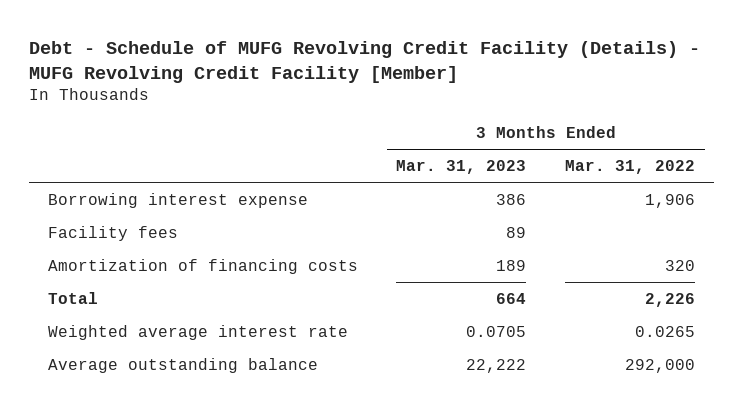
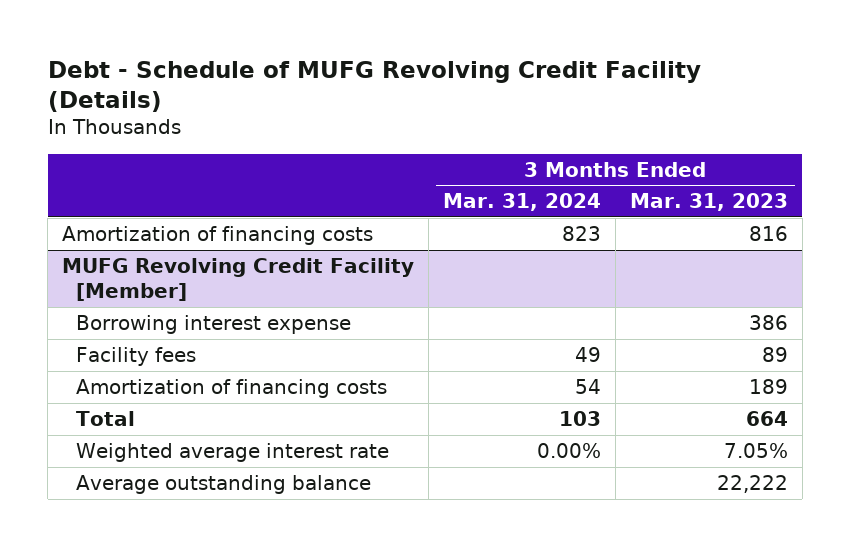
[28,40,700,83] Debt - Schedule of MUFG Revolving Credit Facility (Details) - MUFG Revolving Credit Facility [Member] -> [47,60,701,113] Debt - Schedule of MUFG Revolving Credit Facility (Details)
[564,160,695,175] Mar. 31, 2022 -> none
none -> [442,193,601,212] Mar. 31, 2024
none -> [62,225,374,245] Amortization of financing costs
none -> [62,257,415,301] MUFG Revolving Credit Facility [Member]
[466,325,527,337] 0.0705 -> [723,442,788,458] 7.05%

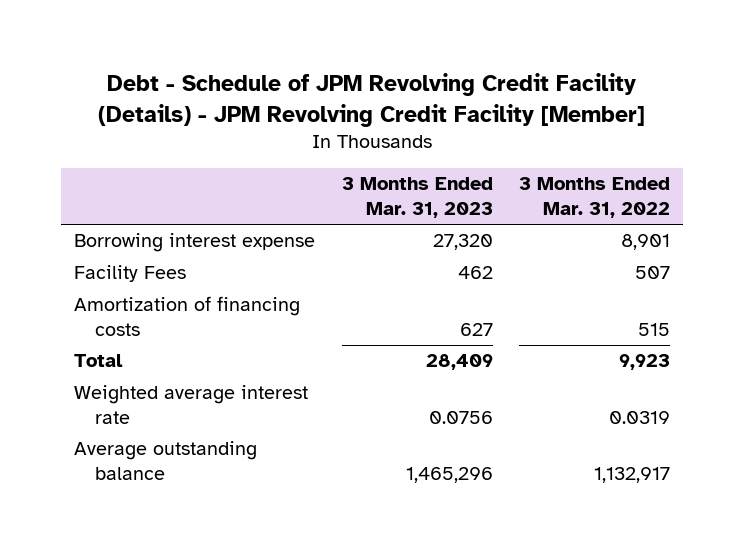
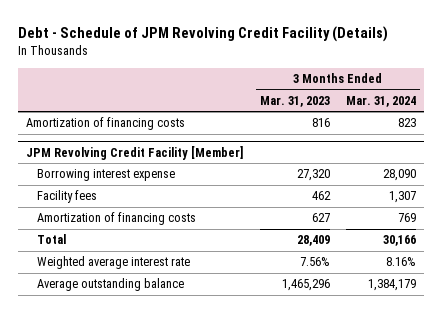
[98,73,646,127] Debt - Schedule of JPM Revolving Credit Facility (Details) - JPM Revolving Credit Facility [Member] -> [18,25,389,42] Debt - Schedule of JPM Revolving Credit Facility (Details)
[519,177,671,218] 3 Months Ended Mar. 31, 2022 -> none
none -> [346,96,417,108] Mar. 31, 2024
none -> [26,117,186,131] Amortization of financing costs
none -> [26,145,244,160] JPM Revolving Credit Facility [Member]
[74,265,187,283] Facility Fees -> [36,190,97,204] Facility fees
[428,410,493,424] 0.0756 -> [299,257,330,267] 7.56%

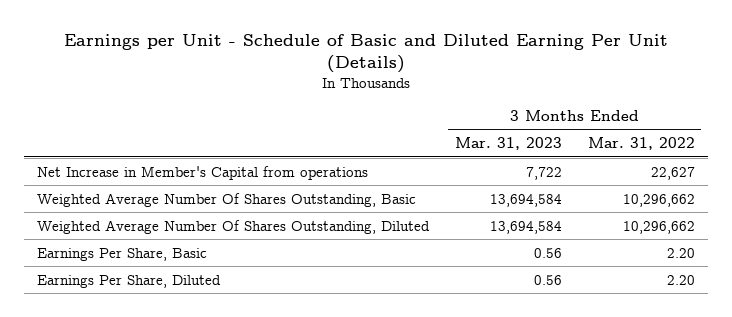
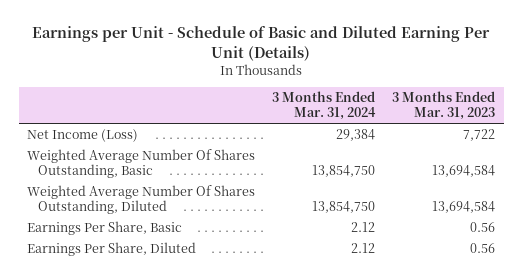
[587,137,695,151] Mar. 31, 2022 -> none
none -> [272,91,377,121] 3 Months Ended Mar. 31, 2024
[37,165,369,180] Net Increase in Member's Capital from operations -> [27,129,139,143] Net Income (Loss)

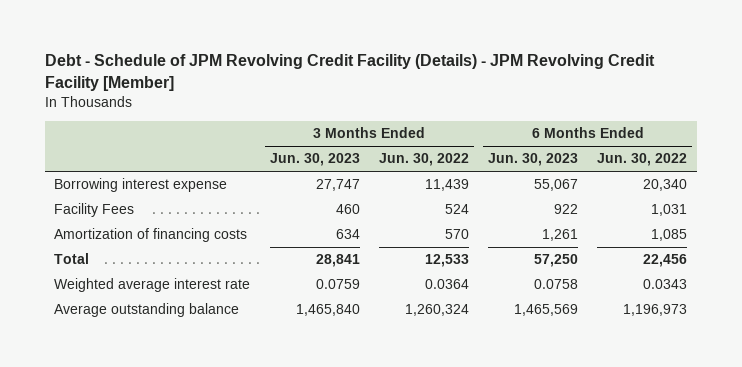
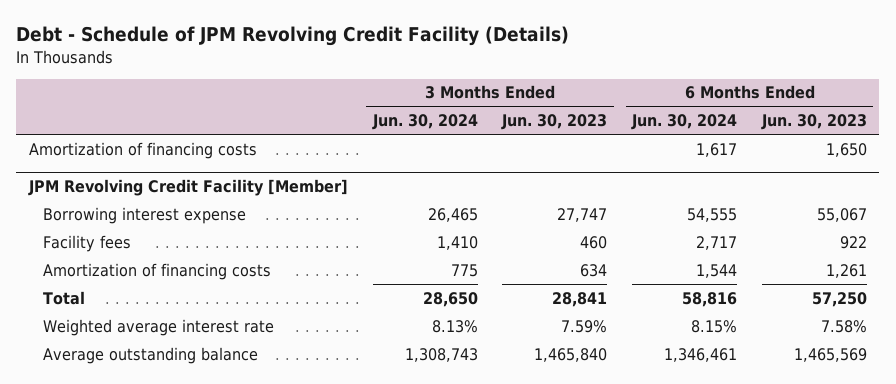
[44,54,655,92] Debt - Schedule of JPM Revolving Credit Facility (Details) - JPM Revolving Credit Facility [Member] -> [16,26,570,47] Debt - Schedule of JPM Revolving Credit Facility (Details)
[378,153,469,167] Jun. 30, 2022 -> none
[597,153,688,167] Jun. 30, 2022 -> none
none -> [371,113,478,130] Jun. 30, 2024
none -> [631,113,738,130] Jun. 30, 2024
none -> [28,141,257,159] Amortization of financing costs
none -> [27,179,348,197] JPM Revolving Credit Facility [Member]
[54,203,135,218] Facility Fees -> [42,234,131,252] Facility fees
[315,279,360,290] 0.0759 -> [561,319,608,333] 7.59%
[534,279,579,290] 0.0758 -> [821,319,868,333] 7.58%

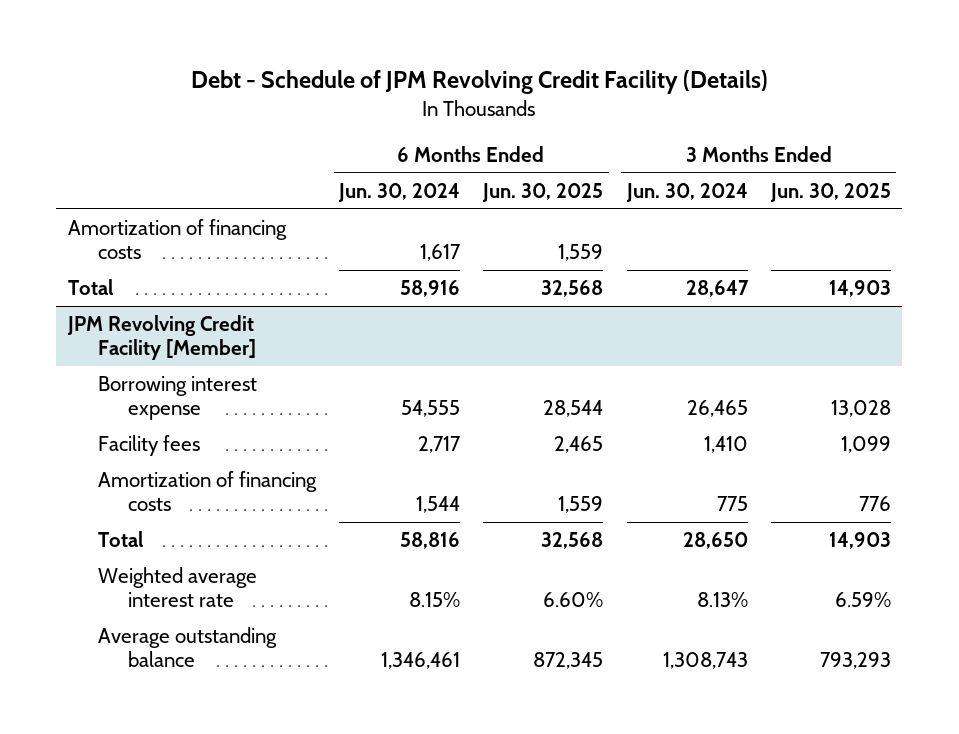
[501,113,608,130] Jun. 30, 2023 -> none
[761,113,868,130] Jun. 30, 2023 -> none
none -> [482,182,604,202] Jun. 30, 2025
none -> [769,182,891,202] Jun. 30, 2025
none -> [67,279,113,296] Total

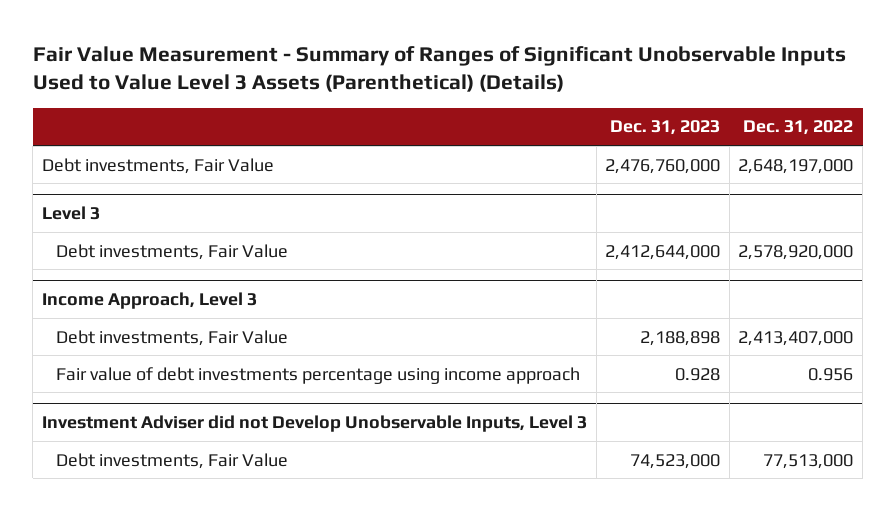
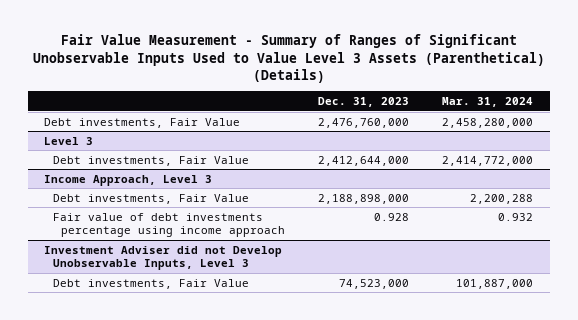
[743,120,854,136] Dec. 31, 2022 -> none
none -> [442,96,534,107] Mar. 31, 2024
[640,330,721,346] 2,188,898 -> [317,193,409,204] 2,188,898,000

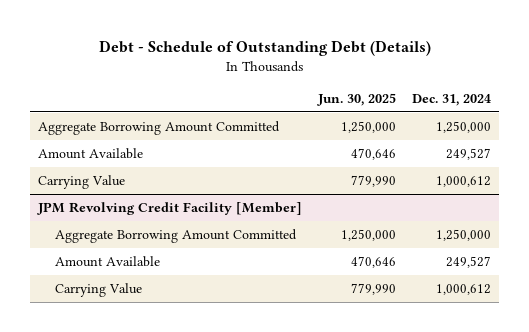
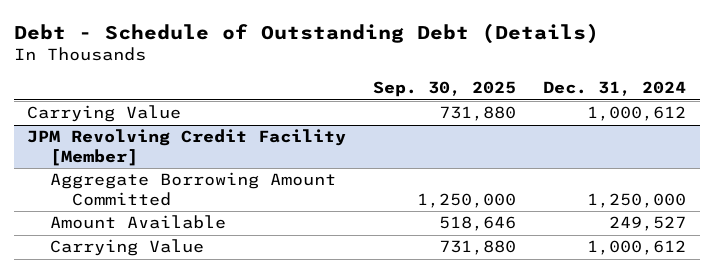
[317,93,397,107] Jun. 30, 2025 -> none
none -> [373,81,517,98] Sep. 30, 2025
[37,121,280,136] Aggregate Borrowing Amount Committed -> none
[37,148,143,160] Amount Available -> none

